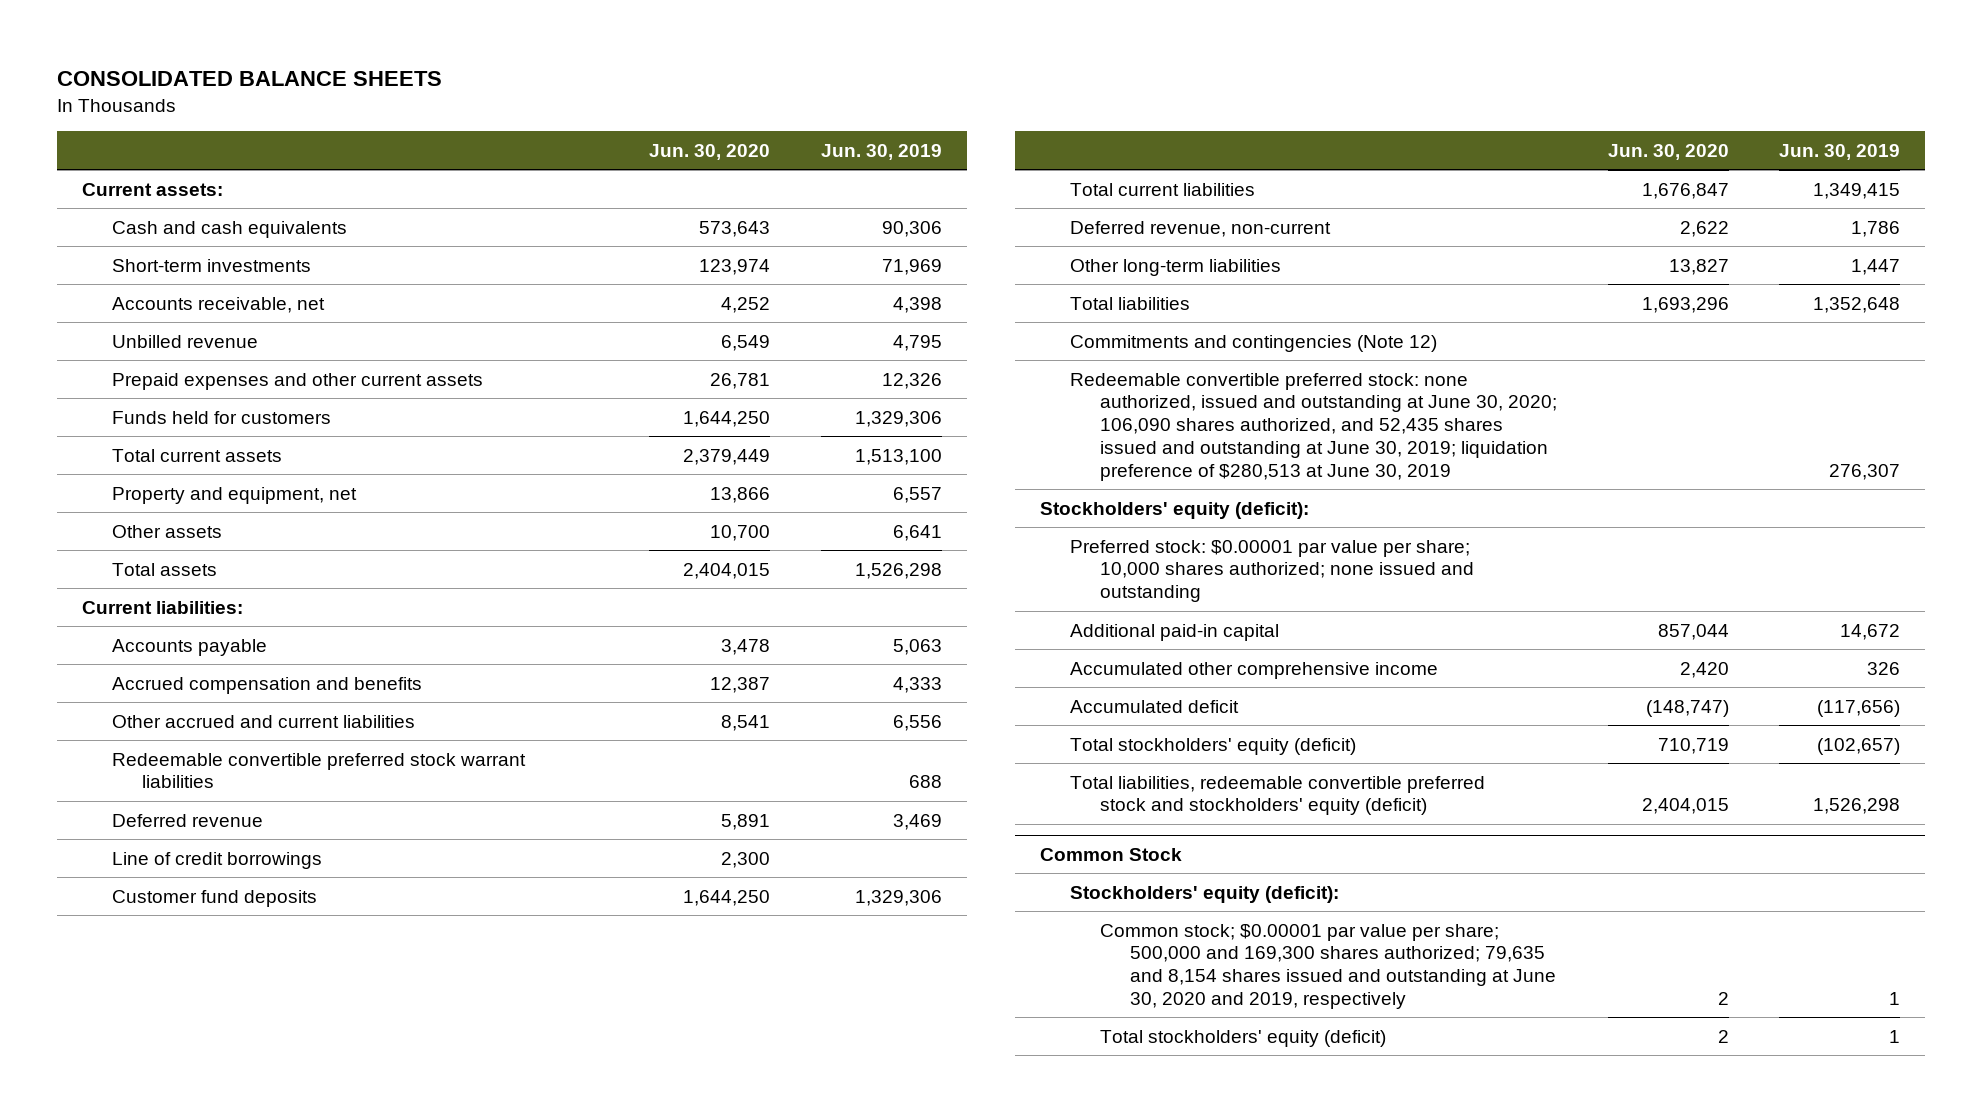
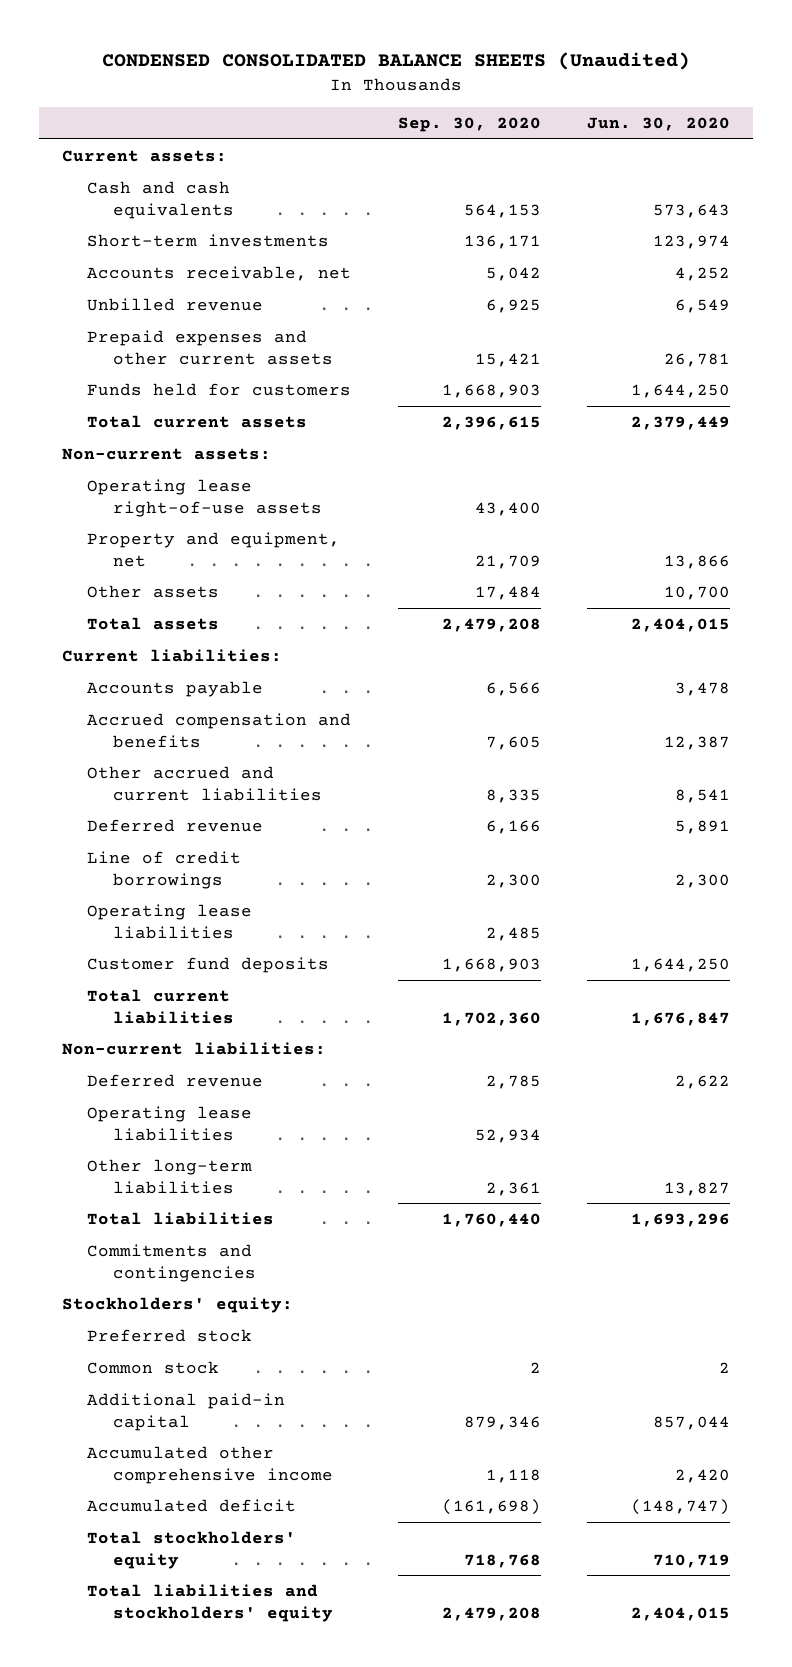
[56,71,442,87] CONSOLIDATED BALANCE SHEETS -> [101,51,690,70] CONDENSED CONSOLIDATED BALANCE SHEETS (Unaudited)
[820,144,942,161] Jun. 30, 2019 -> none
none -> [397,116,541,132] Sep. 30, 2020
none -> [61,447,271,460] Non-current assets:
none -> [87,478,322,517] Operating lease right-of-use assets
[111,752,526,789] Redeemable convertible preferred stock warrant liabilities -> none
none -> [87,903,253,939] Operating lease liabilities
none -> [61,1041,326,1055] Non-current liabilities:
[1070,220,1332,237] Deferred revenue, non-current -> [87,1073,264,1087] Deferred revenue
none -> [87,1105,253,1141] Operating lease liabilities
[1070,372,1558,481] Redeemable convertible preferred stock: none authorized, issued and outstanding at June 30, 2020; 106,090 shares authorized, and 52,435 shares issued and outstanding at June 30, 2019; liquidation preference of $280,513 at June 30, 2019 -> none
[1070,334,1438,352] Commitments and contingencies (Note 12) -> [87,1243,256,1282] Commitments and contingencies
[1040,501,1310,519] Stockholders' equity (deficit): -> [61,1296,293,1313] Stockholders' equity:
[1070,539,1475,603] Preferred stock: $0.00001 par value per share; 10,000 shares authorized; none issued and outstanding -> [87,1328,253,1342] Preferred stock
none -> [87,1360,220,1374] Common stock
[1040,848,1183,862] Common Stock -> none
[1070,885,1340,903] Stockholders' equity (deficit): -> none
[1100,923,1557,1010] Common stock; $0.00001 par value per share; 500,000 and 169,300 shares authorized; 79,635 and 8,154 shares issued and outstanding at June 30, 2020 and 2019, respectively -> none
[1100,1029,1387,1047] Total stockholders' equity (deficit) -> none
[1070,737,1357,755] Total stockholders' equity (deficit) -> [87,1530,297,1569] Total stockholders' equity
[1070,775,1486,816] Total liabilities, redeemable convertible preferred stock and stockholders' equity (deficit) -> [87,1583,333,1622] Total liabilities and stockholders' equity

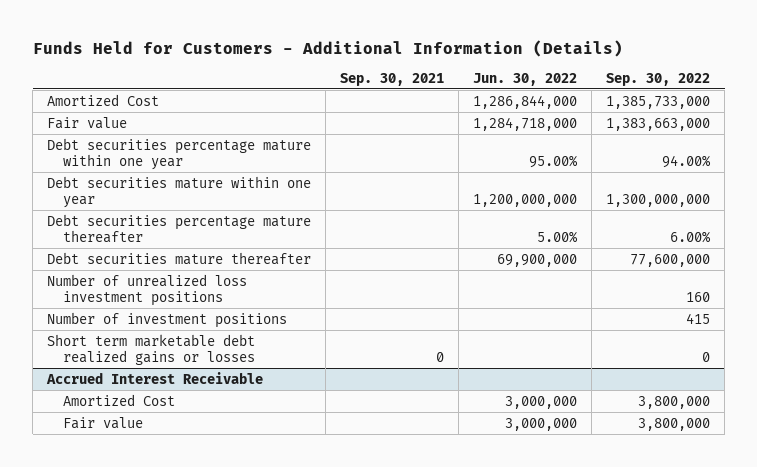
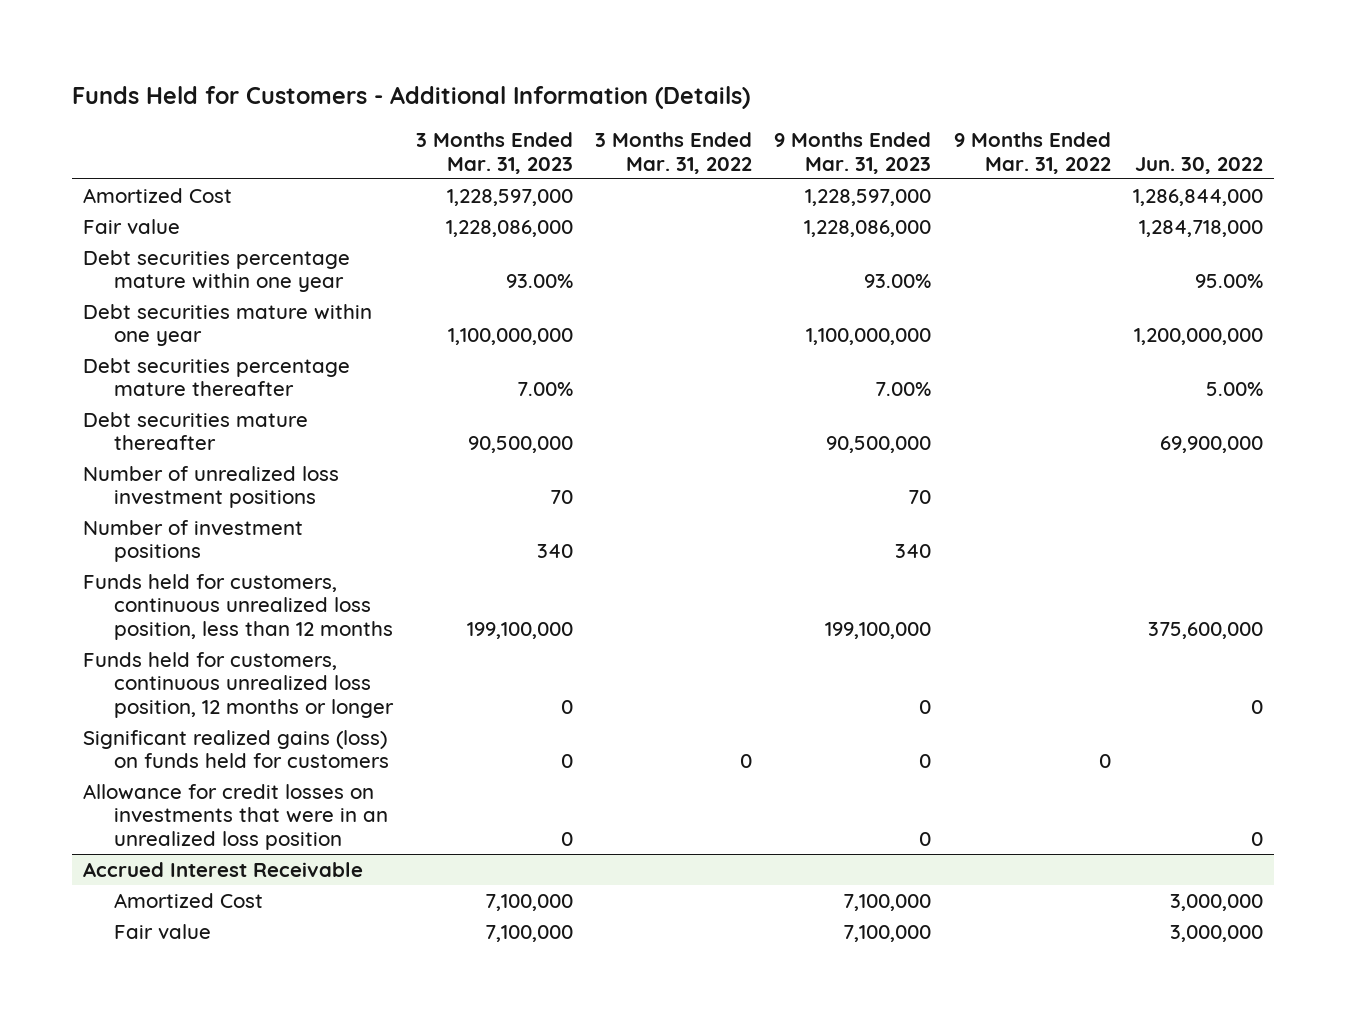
[340,72,445,86] Sep. 30, 2021 -> none
[606,72,711,86] Sep. 30, 2022 -> none
none -> [415,131,573,174] 3 Months Ended Mar. 31, 2023
none -> [594,131,752,174] 3 Months Ended Mar. 31, 2022
none -> [774,131,932,174] 9 Months Ended Mar. 31, 2023
none -> [953,131,1111,174] 9 Months Ended Mar. 31, 2022
[47,333,256,365] Short term marketable debt realized gains or losses -> none
none -> [83,573,394,641] Funds held for customers, continuous unrealized loss position, less than 12 months
none -> [83,651,395,719] Funds held for customers, continuous unrealized loss position, 12 months or longer
none -> [83,729,390,769] Significant realized gains (loss) on funds held for customers
none -> [83,783,389,851] Allowance for credit losses on investments that were in an unrealized loss position

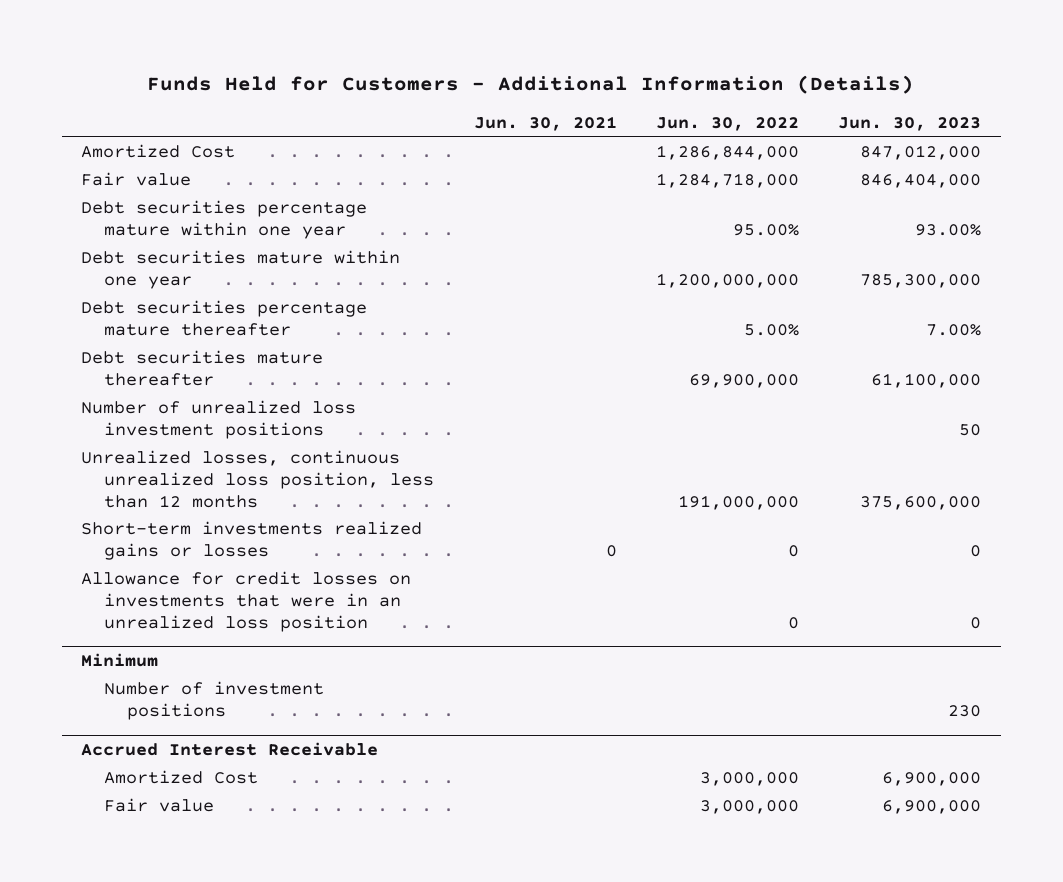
[415,131,573,174] 3 Months Ended Mar. 31, 2023 -> none
[594,131,752,174] 3 Months Ended Mar. 31, 2022 -> none
[774,131,932,174] 9 Months Ended Mar. 31, 2023 -> none
[953,131,1111,174] 9 Months Ended Mar. 31, 2022 -> none
none -> [473,116,617,132] Jun. 30, 2021
none -> [838,117,982,132] Jun. 30, 2023
[83,519,304,563] Number of investment positions -> none
[83,651,395,719] Funds held for customers, continuous unrealized loss position, 12 months or longer -> none
[83,729,390,769] Significant realized gains (loss) on funds held for customers -> none
[83,573,394,641] Funds held for customers, continuous unrealized loss position, less than 12 months -> [81,450,435,508] Unrealized losses, continuous unrealized loss position, less than 12 months
[1148,622,1264,640] 375,600,000 -> [677,494,799,510] 191,000,000
none -> [81,521,423,561] Short-term investments realized gains or losses
none -> [81,653,159,668] Minimum
none -> [104,681,325,721] Number of investment positions

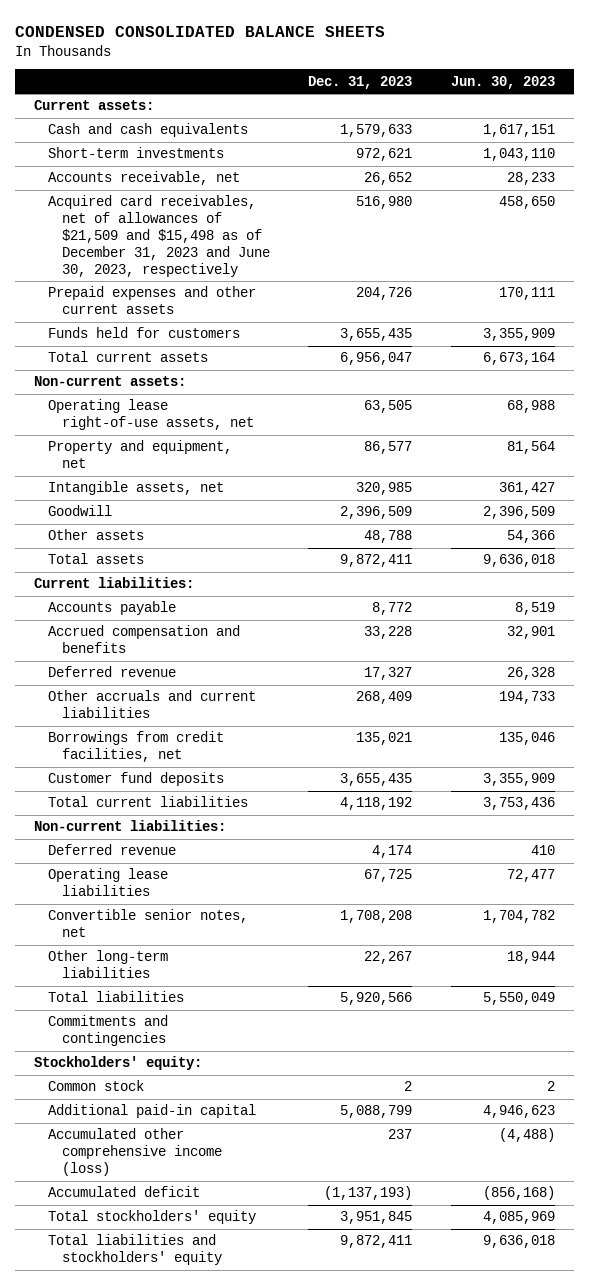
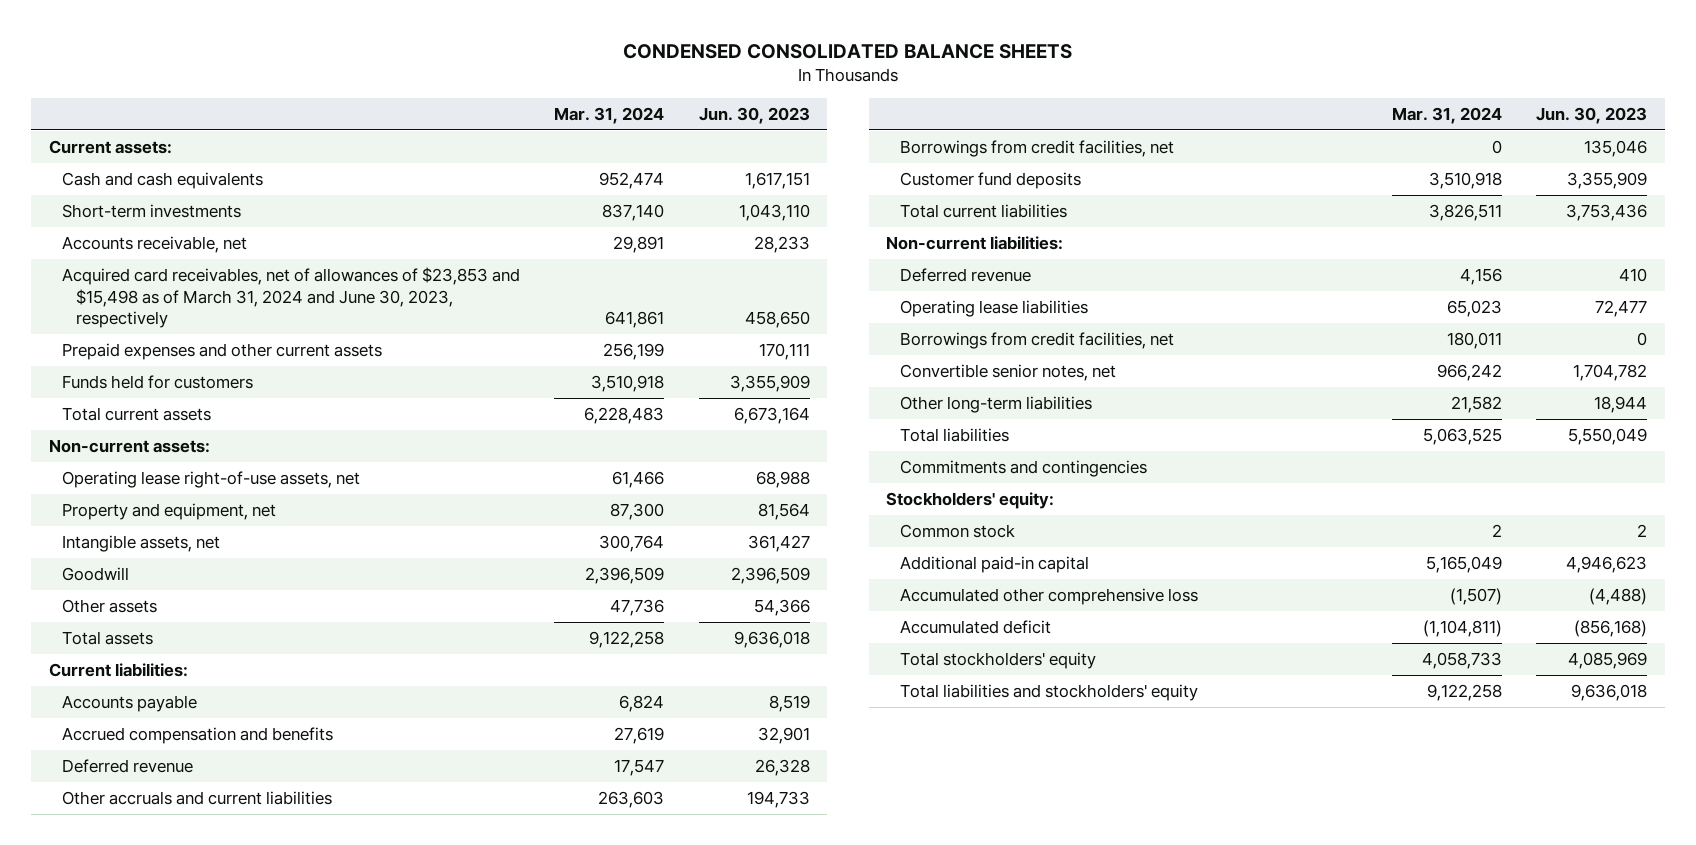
[308,75,413,89] Dec. 31, 2023 -> none
none -> [554,106,665,124] Mar. 31, 2024
[48,195,271,278] Acquired card receivables, net of allowances of $21,509 and $15,498 as of December 31, 2023 and June 30, 2023, respectively -> [62,266,521,329] Acquired card receivables, net of allowances of $23,853 and $15,498 as of March 31, 2024 and June 30, 2023, respectively
none -> [899,331,1174,349] Borrowings from credit facilities, net
[48,1128,223,1177] Accumulated other comprehensive income (loss) -> [899,587,1198,605] Accumulated other comprehensive loss

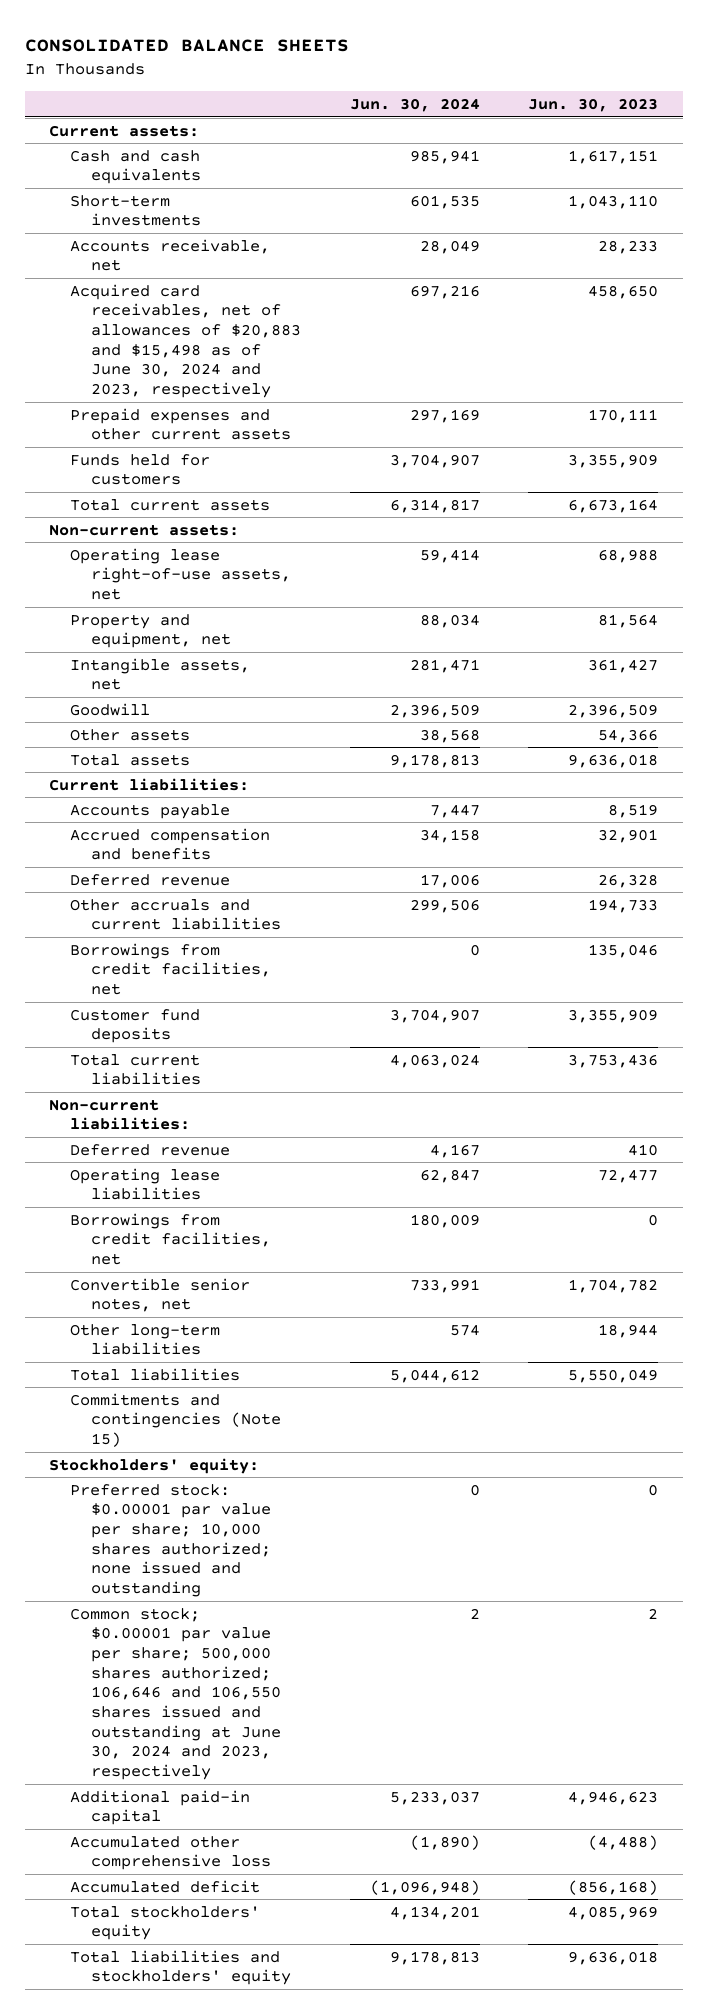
[623,43,1073,59] CONDENSED CONSOLIDATED BALANCE SHEETS -> [24,39,349,53] CONSOLIDATED BALANCE SHEETS
[554,106,665,124] Mar. 31, 2024 -> none
none -> [349,98,480,113] Jun. 30, 2024
[62,266,521,329] Acquired card receivables, net of allowances of $23,853 and $15,498 as of March 31, 2024 and June 30, 2023, respectively -> [69,283,301,398] Acquired card receivables, net of allowances of $20,883 and $15,498 as of June 30, 2024 and 2023, respectively
[899,459,1147,477] Commitments and contingencies -> [69,1392,281,1448] Commitments and contingencies (Note 15)
none -> [69,1483,271,1597] Preferred stock: $0.00001 par value per share; 10,000 shares authorized; none issued and outstanding
[899,523,1015,538] Common stock -> [69,1607,281,1780] Common stock; $0.00001 par value per share; 500,000 shares authorized; 106,646 and 106,550 shares issued and outstanding at June 30, 2024 and 2023, respectively

